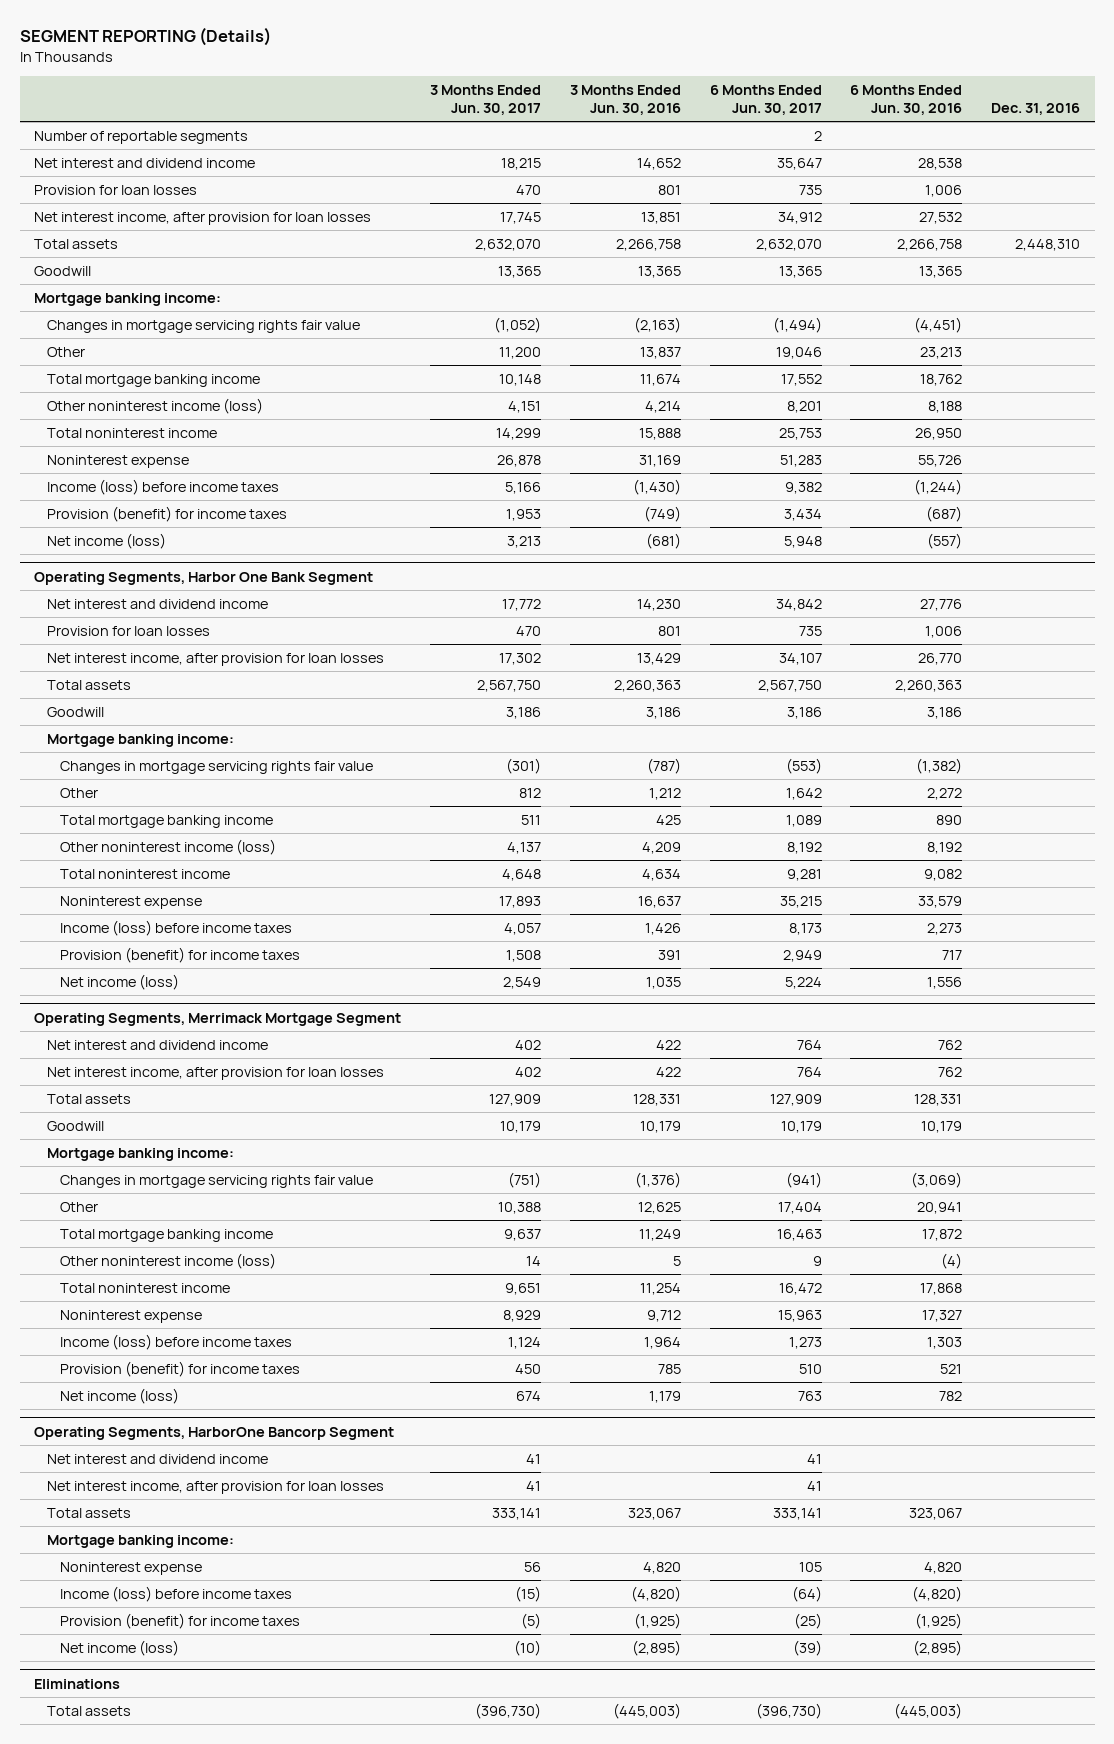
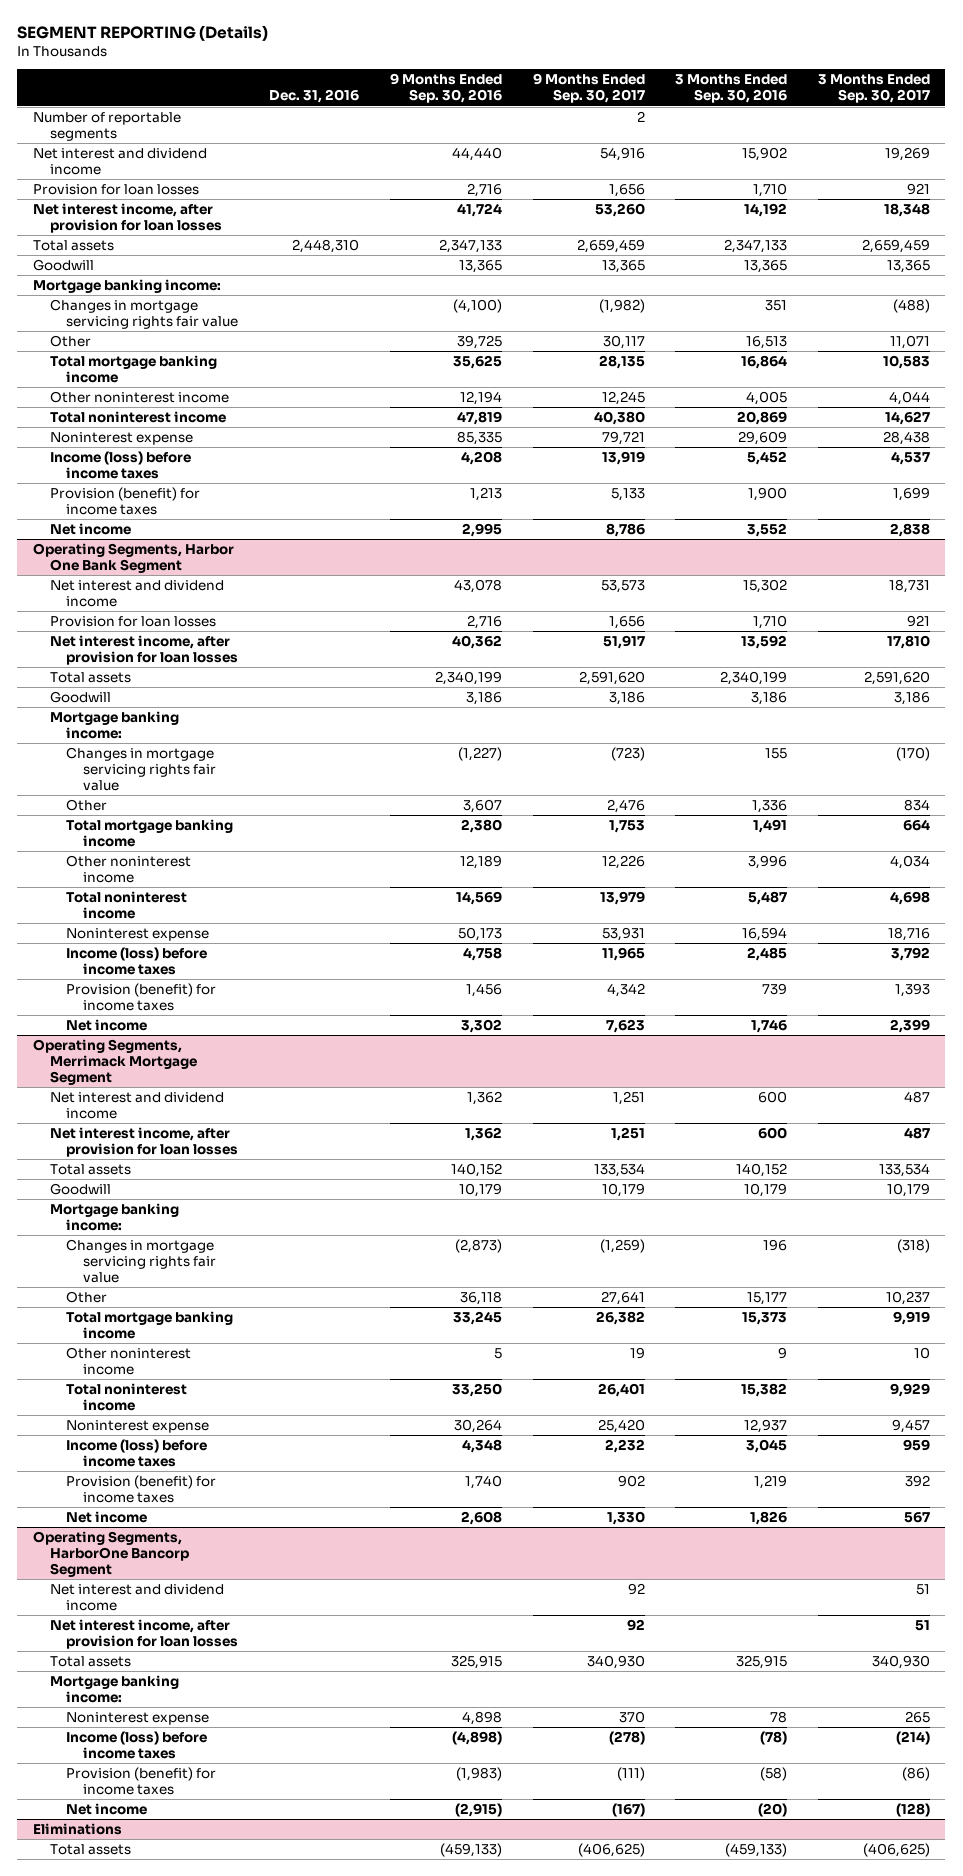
[429,84,541,115] 3 Months Ended Jun. 30, 2017 -> none
[569,84,681,115] 3 Months Ended Jun. 30, 2016 -> none
[709,84,822,115] 6 Months Ended Jun. 30, 2017 -> none
[850,84,963,115] 6 Months Ended Jun. 30, 2016 -> none
none -> [389,73,502,104] 9 Months Ended Sep. 30, 2016
none -> [532,73,645,104] 9 Months Ended Sep. 30, 2017
none -> [675,74,788,104] 3 Months Ended Sep. 30, 2016
none -> [818,74,931,104] 3 Months Ended Sep. 30, 2017
[46,397,263,414] Other noninterest income (loss) -> [49,391,229,404] Other noninterest income
[46,532,166,549] Net income (loss) -> [49,523,131,536] Net income
[59,838,276,855] Other noninterest income (loss) -> [66,855,192,883] Other noninterest income
[59,973,179,990] Net income (loss) -> [66,1019,148,1032] Net income
[59,1252,276,1269] Other noninterest income (loss) -> [66,1347,192,1375] Other noninterest income
[59,1387,179,1404] Net income (loss) -> [66,1511,148,1524] Net income
[59,1639,179,1656] Net income (loss) -> [66,1803,148,1816] Net income

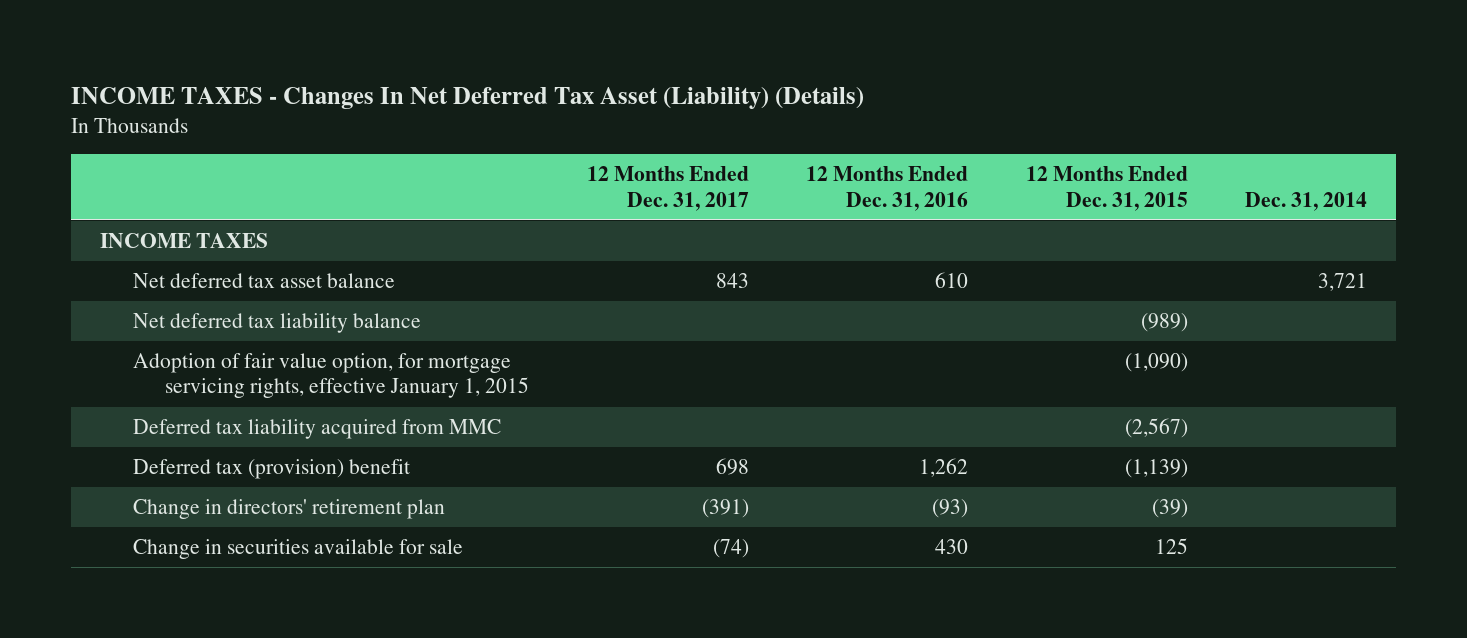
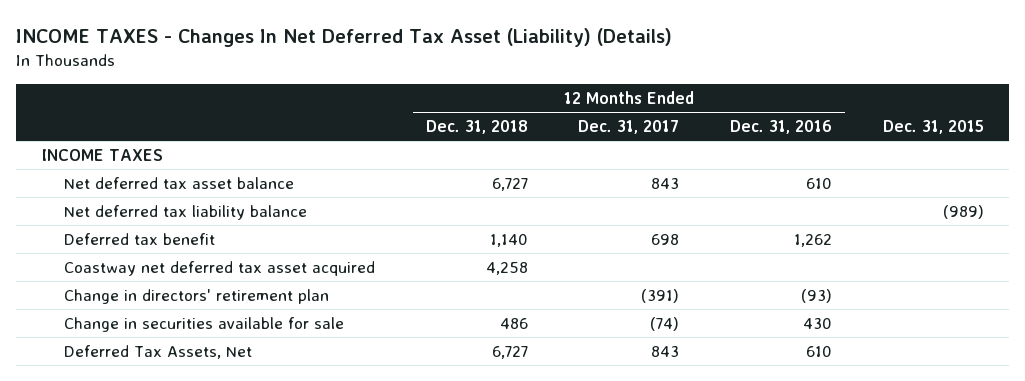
[1025,166,1188,211] 12 Months Ended Dec. 31, 2015 -> none
[1245,191,1368,211] Dec. 31, 2014 -> none
none -> [425,120,528,135] Dec. 31, 2018
none -> [882,120,984,135] Dec. 31, 2015
[132,353,530,399] Adoption of fair value option, for mortgage servicing rights, effective January 1, 2015 -> none
[132,419,501,440] Deferred tax liability acquired from MMC -> none
[132,459,410,480] Deferred tax (provision) benefit -> [64,233,216,246] Deferred tax benefit
none -> [64,261,376,277] Coastway net deferred tax asset acquired
none -> [64,345,253,360] Deferred Tax Assets, Net

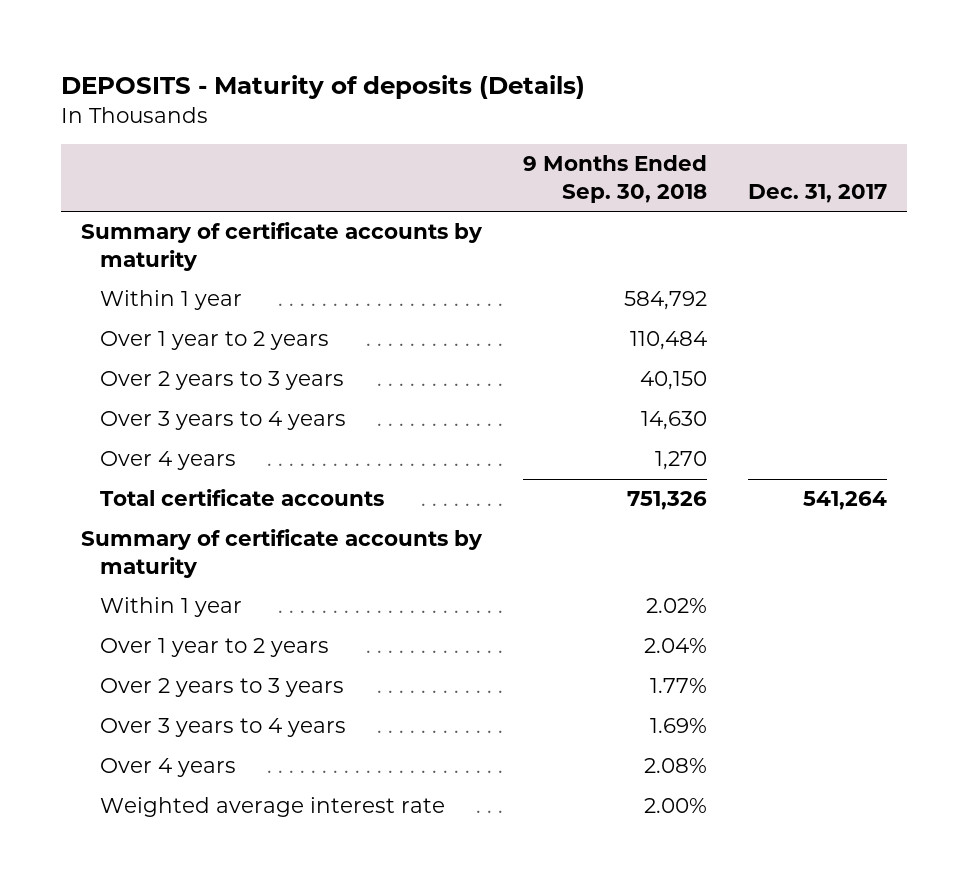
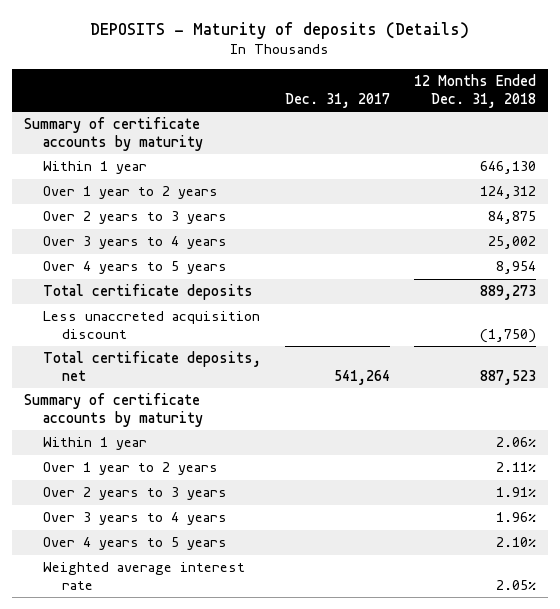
[523,155,708,203] 9 Months Ended Sep. 30, 2018 -> none
none -> [414,74,537,108] 12 Months Ended Dec. 31, 2018
[99,451,236,471] Over 4 years -> [43,261,228,275] Over 4 years to 5 years
none -> [43,284,254,301] Total certificate deposits
none -> [43,311,261,339] Less unaccreted acquisition discount
[99,489,384,507] Total certificate accounts -> [43,351,262,381] Total certificate deposits, net
[99,758,236,778] Over 4 years -> [43,537,228,551] Over 4 years to 5 years

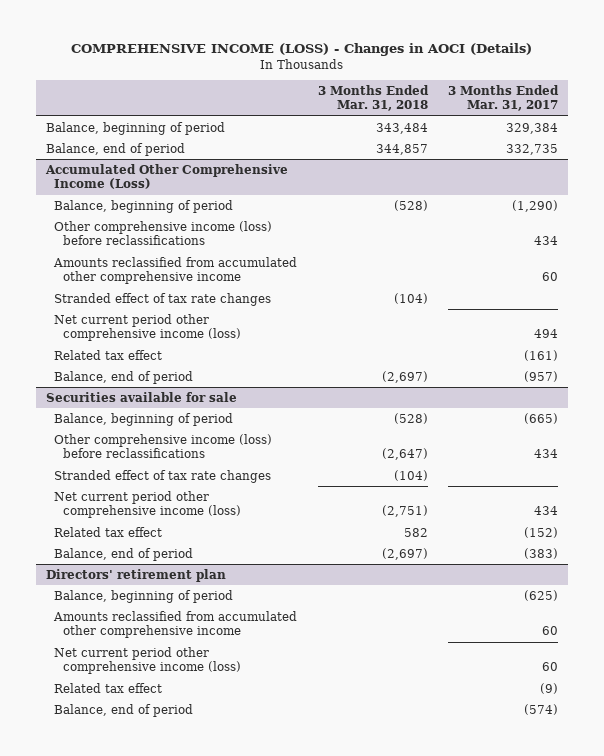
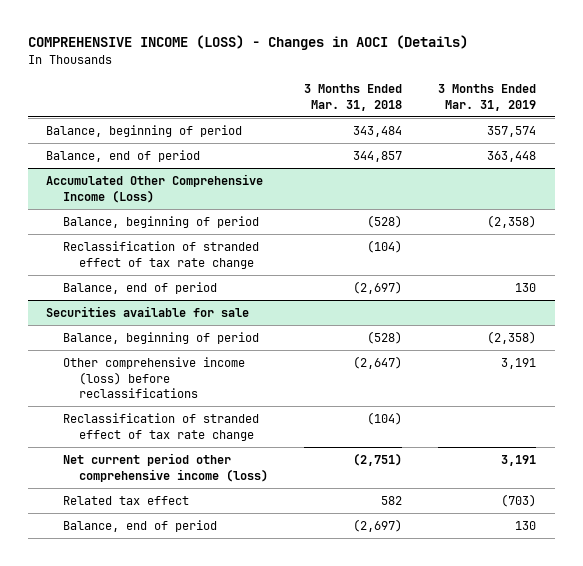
[447,84,559,112] 3 Months Ended Mar. 31, 2017 -> none
none -> [438,83,537,111] 3 Months Ended Mar. 31, 2019
[54,220,273,246] Other comprehensive income (loss) before reclassifications -> none
[53,256,298,285] Amounts reclassified from accumulated other comprehensive income -> none
[54,313,241,342] Net current period other comprehensive income (loss) -> none
[54,349,163,360] Related tax effect -> none
[54,292,272,306] Stranded effect of tax rate changes -> [62,240,259,269] Reclassification of stranded effect of tax rate change
[54,469,272,483] Stranded effect of tax rate changes -> [62,412,259,441] Reclassification of stranded effect of tax rate change
[46,568,227,582] Directors' retirement plan -> none
[54,589,234,603] Balance, beginning of period -> none
[53,610,298,639] Amounts reclassified from accumulated other comprehensive income -> none
[54,646,241,675] Net current period other comprehensive income (loss) -> none
[54,682,163,693] Related tax effect -> none
[54,703,194,717] Balance, end of period -> none

